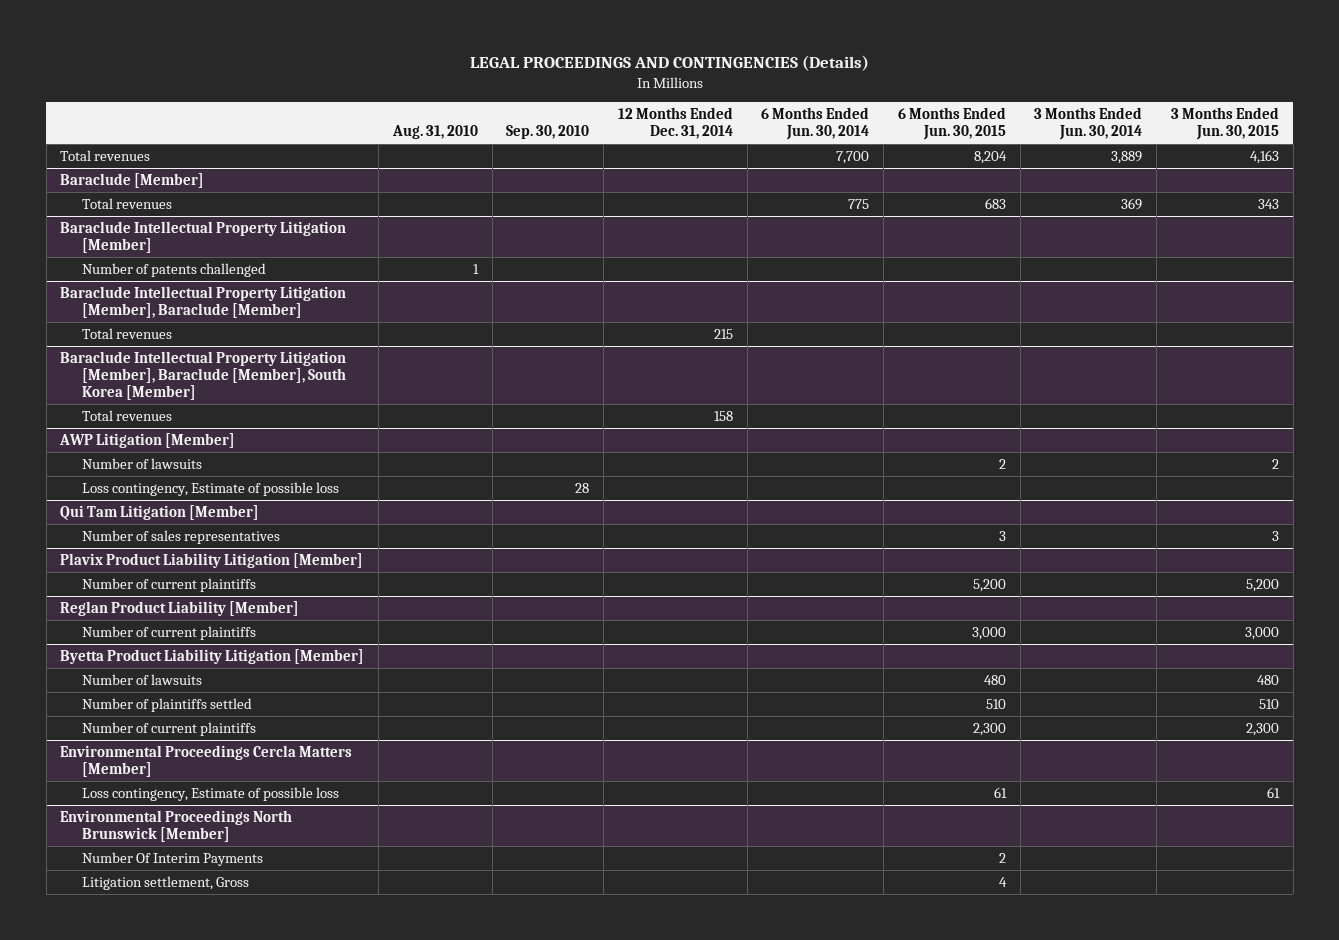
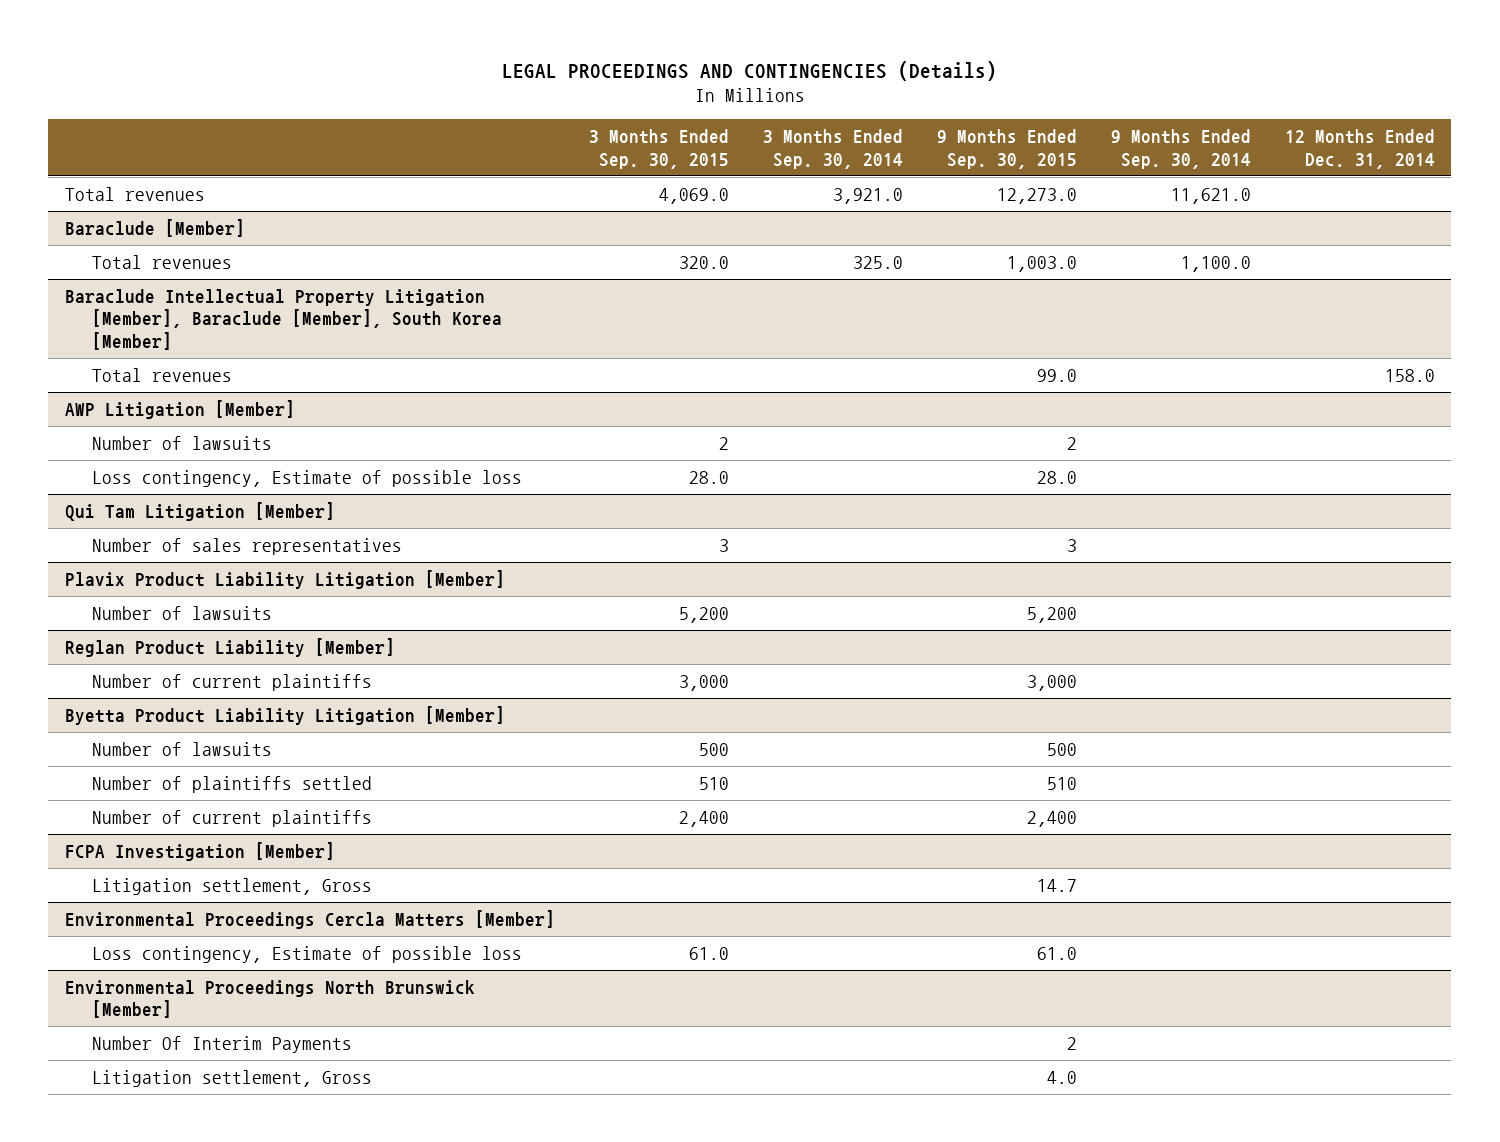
[391,124,478,139] Aug. 31, 2010 -> none
[506,124,590,139] Sep. 30, 2010 -> none
[761,106,870,140] 6 Months Ended Jun. 30, 2014 -> none
[897,106,1006,140] 6 Months Ended Jun. 30, 2015 -> none
[1034,106,1143,140] 3 Months Ended Jun. 30, 2014 -> none
[1170,106,1279,140] 3 Months Ended Jun. 30, 2015 -> none
none -> [588,129,729,169] 3 Months Ended Sep. 30, 2015
none -> [762,129,903,169] 3 Months Ended Sep. 30, 2014
none -> [936,129,1077,169] 9 Months Ended Sep. 30, 2015
none -> [1110,129,1251,169] 9 Months Ended Sep. 30, 2014
[60,221,347,253] Baraclude Intellectual Property Litigation [Member] -> none
[81,263,266,278] Number of patents challenged -> none
[60,286,347,318] Baraclude Intellectual Property Litigation [Member], Baraclude [Member] -> none
[81,328,172,340] Total revenues -> none
[713,411,733,422] 158 -> [1384,368,1435,382] 158.0
[81,578,256,593] Number of current plaintiffs -> none
none -> [92,605,273,620] Number of lawsuits
none -> [65,841,336,861] FCPA Investigation [Member]
none -> [92,877,373,895] Litigation settlement, Gross

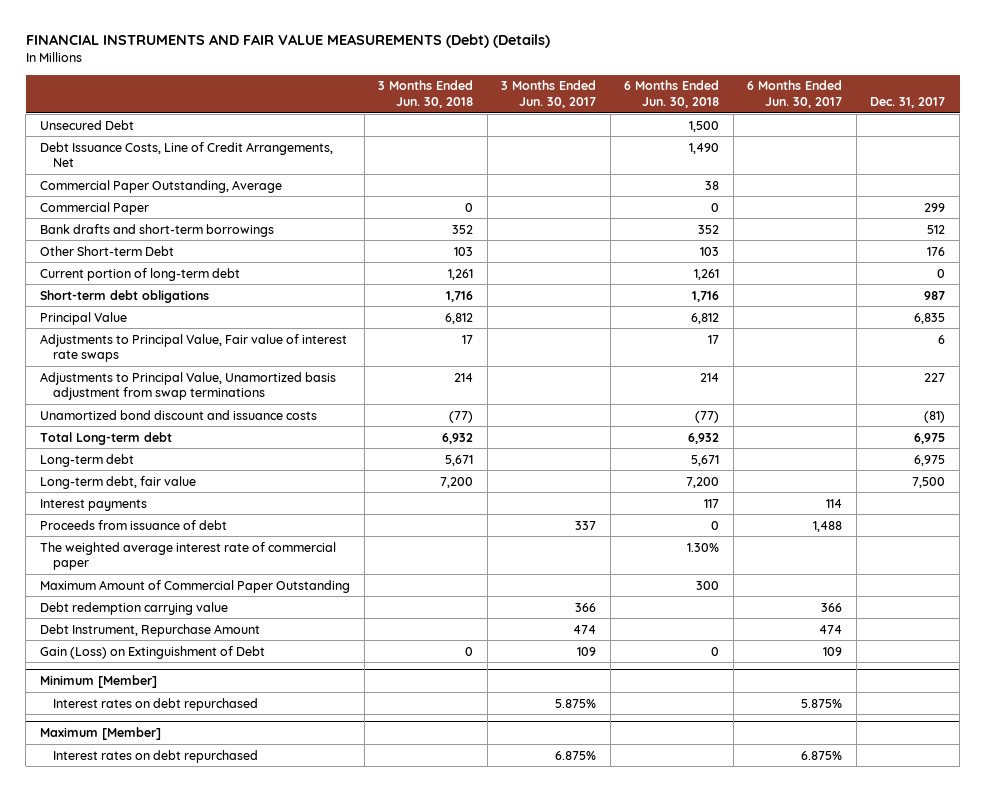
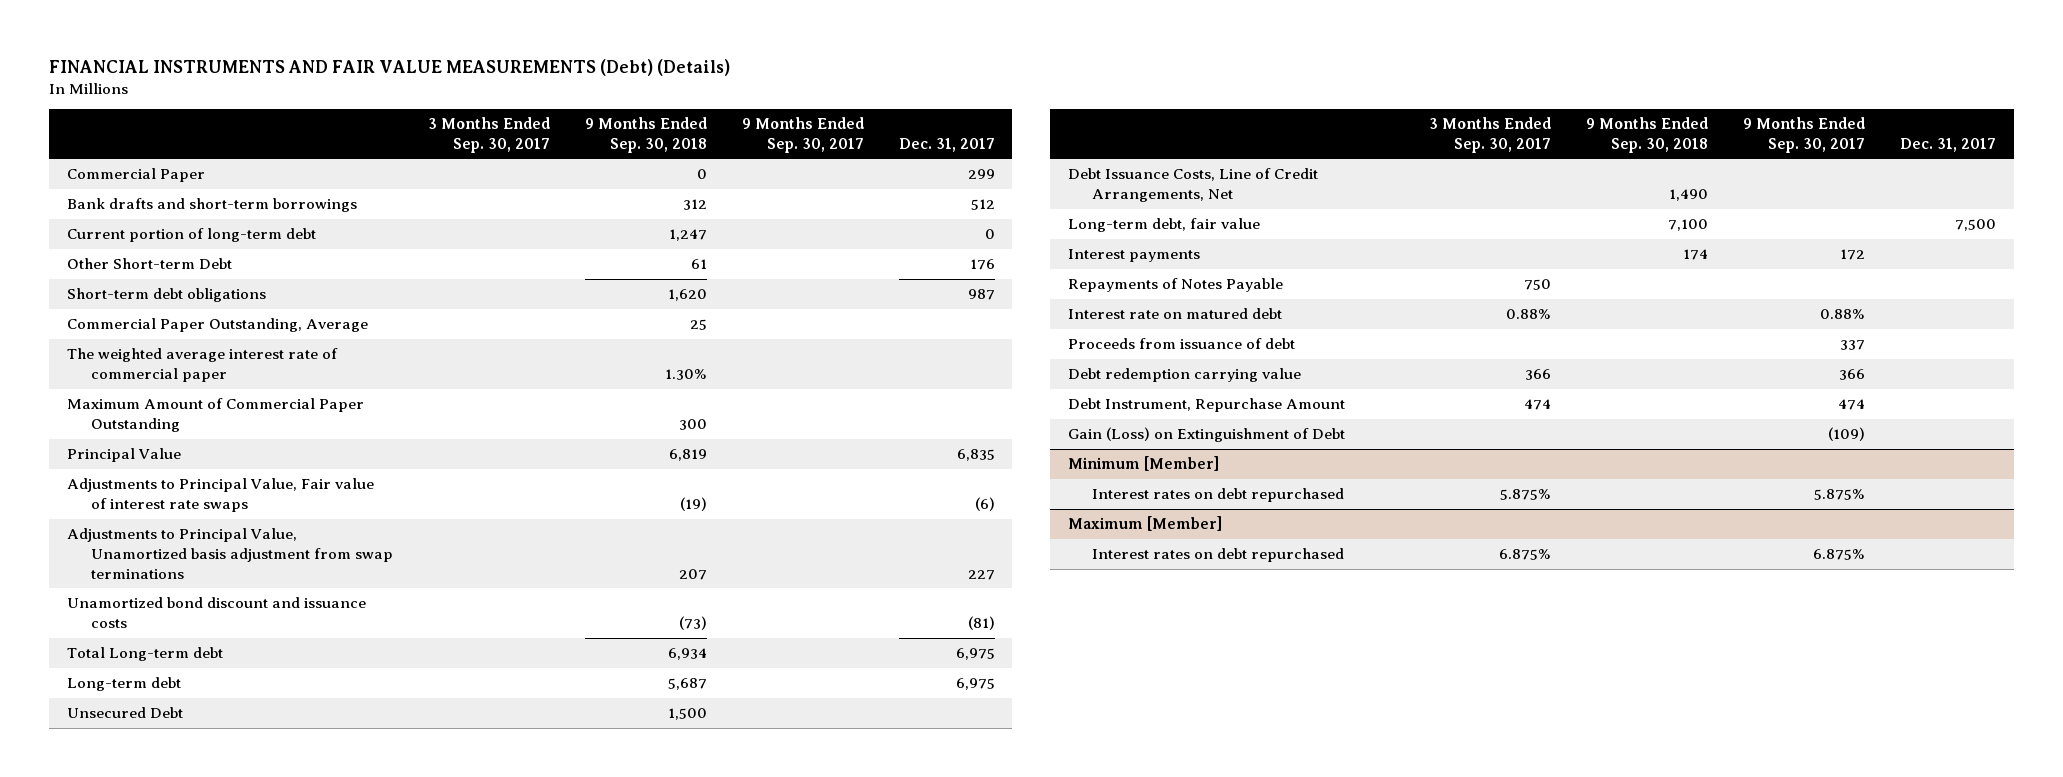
[378,80,474,108] 3 Months Ended Jun. 30, 2018 -> none
[501,80,597,108] 3 Months Ended Jun. 30, 2017 -> none
[624,80,720,108] 6 Months Ended Jun. 30, 2018 -> none
[747,80,843,108] 6 Months Ended Jun. 30, 2017 -> none
none -> [427,117,550,153] 3 Months Ended Sep. 30, 2017
none -> [584,117,707,153] 9 Months Ended Sep. 30, 2018
none -> [741,117,864,153] 9 Months Ended Sep. 30, 2017
[40,245,175,256] Other Short-term Debt -> [66,258,232,270] Other Short-term Debt
[40,179,283,193] Commercial Paper Outstanding, Average -> [66,318,368,333] Commercial Paper Outstanding, Average
[40,541,337,571] The weighted average interest rate of commercial paper -> [66,348,338,382] The weighted average interest rate of commercial paper
[40,579,351,593] Maximum Amount of Commercial Paper Outstanding -> [66,398,364,432] Maximum Amount of Commercial Paper Outstanding
[938,334,946,344] 6 -> [974,496,995,511] (6)
[40,119,135,130] Unsecured Debt -> [66,707,183,719] Unsecured Debt
[40,141,334,168] Debt Issuance Costs, Line of Credit Arrangements, Net -> [1068,168,1319,202] Debt Issuance Costs, Line of Credit Arrangements, Net
none -> [1068,278,1284,293] Repayments of Notes Payable
none -> [1068,308,1283,320] Interest rate on matured debt

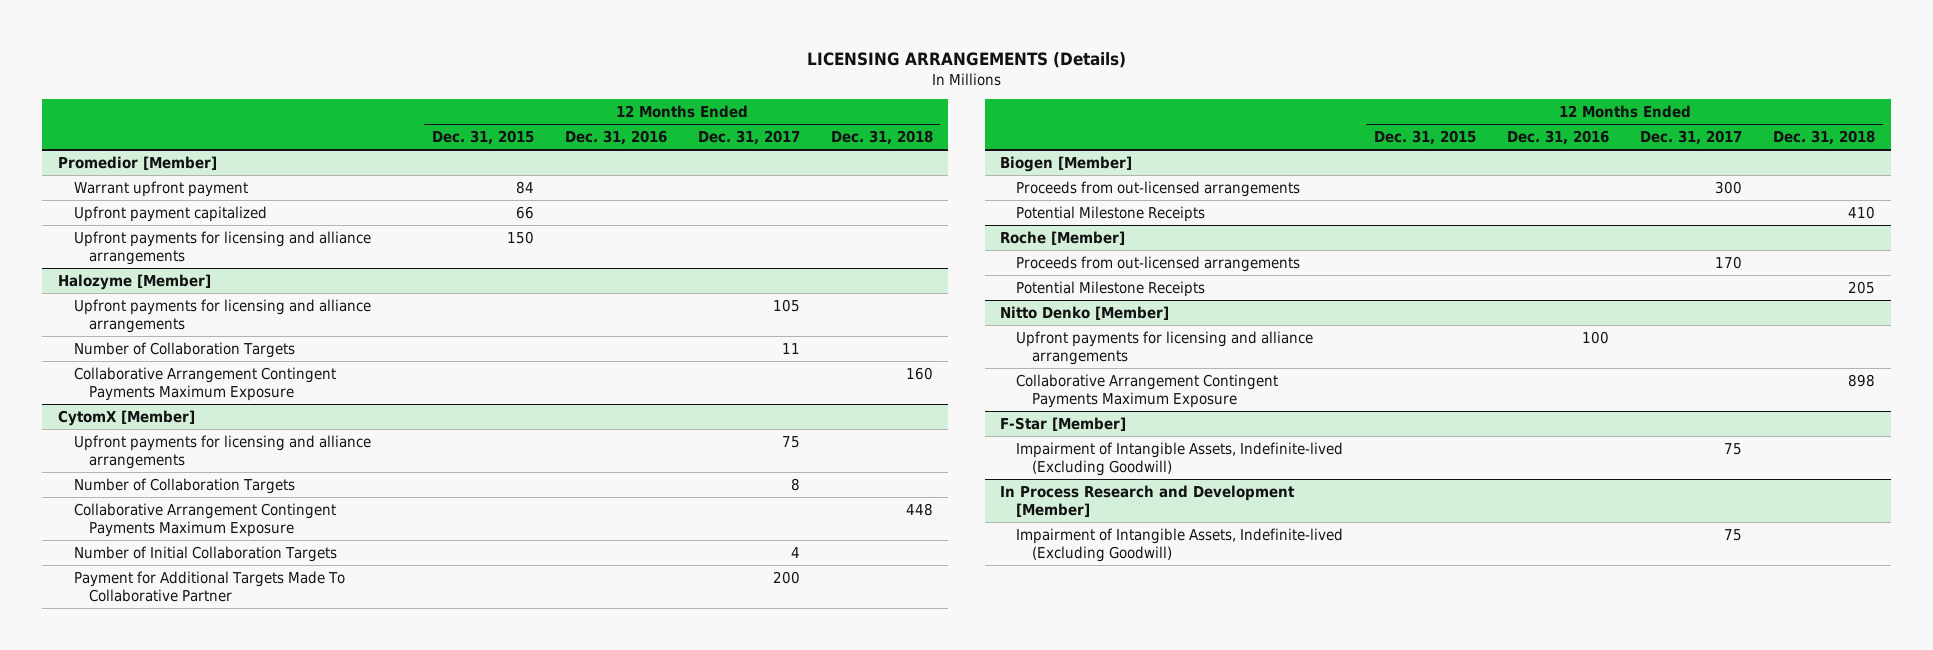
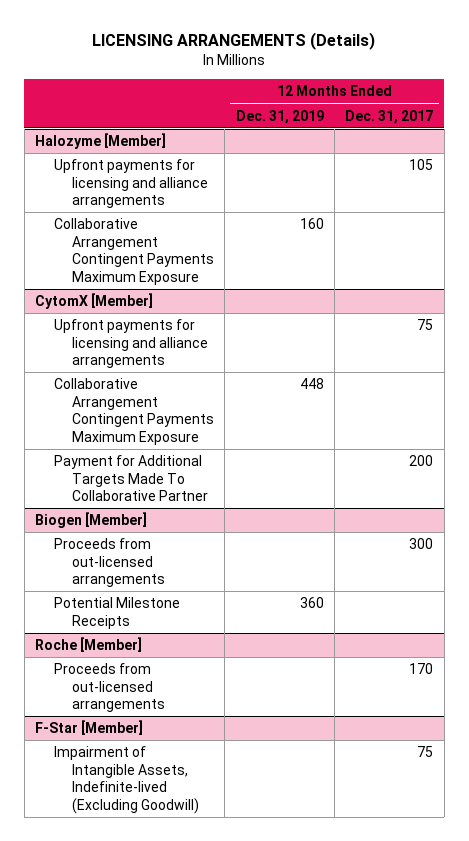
[431,129,534,145] Dec. 31, 2015 -> none
[564,129,667,145] Dec. 31, 2016 -> none
[830,129,933,145] Dec. 31, 2018 -> none
none -> [235,109,324,124] Dec. 31, 2019
[57,155,217,170] Promedior [Member] -> none
[73,180,248,197] Warrant upfront payment -> none
[73,205,267,222] Upfront payment capitalized -> none
[73,230,371,265] Upfront payments for licensing and alliance arrangements -> none
[73,341,295,358] Number of Collaboration Targets -> none
[73,477,295,494] Number of Collaboration Targets -> none
[73,545,337,562] Number of Initial Collaboration Targets -> none
[1016,280,1206,297] Potential Milestone Receipts -> none
[1000,305,1170,320] Nitto Denko [Member] -> none
[1016,330,1314,365] Upfront payments for licensing and alliance arrangements -> none
[1016,373,1279,408] Collaborative Arrangement Contingent Payments Maximum Exposure -> none
[1000,484,1296,517] In Process Research and Development [Member] -> none
[1016,527,1344,562] Impairment of Intangible Assets, Indefinite-lived (Excluding Goodwill) -> none

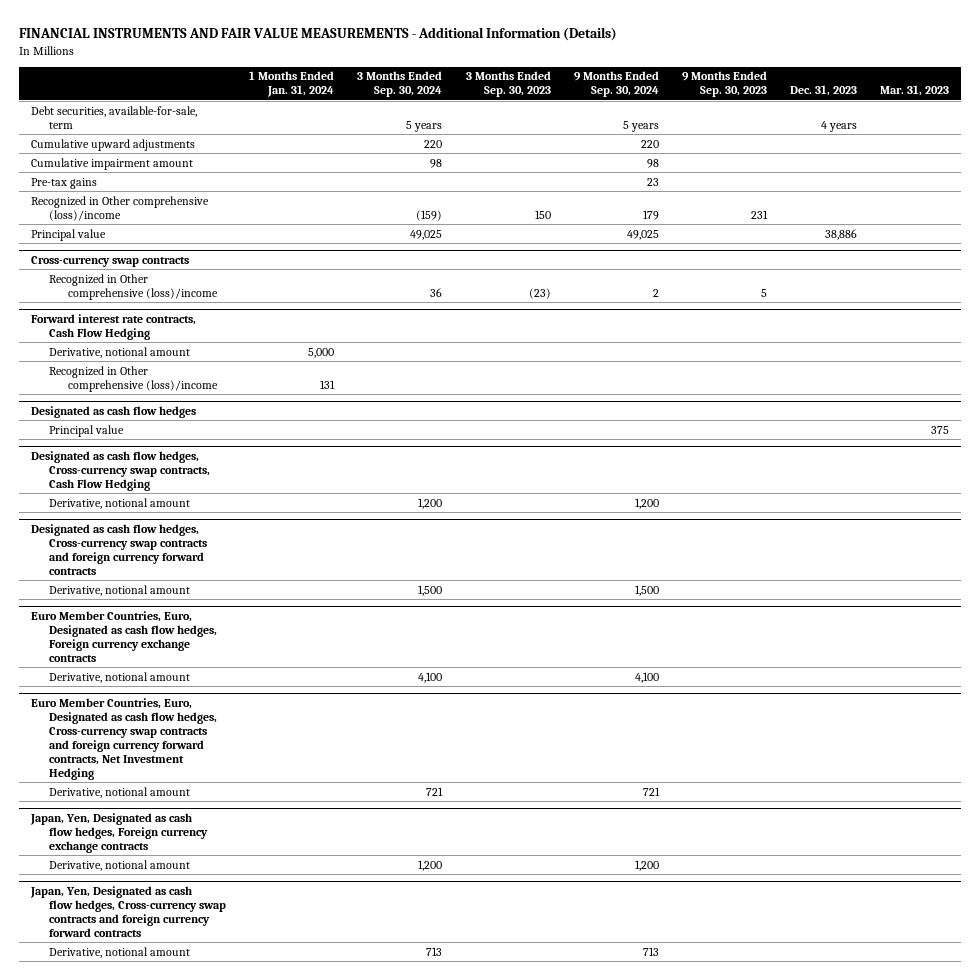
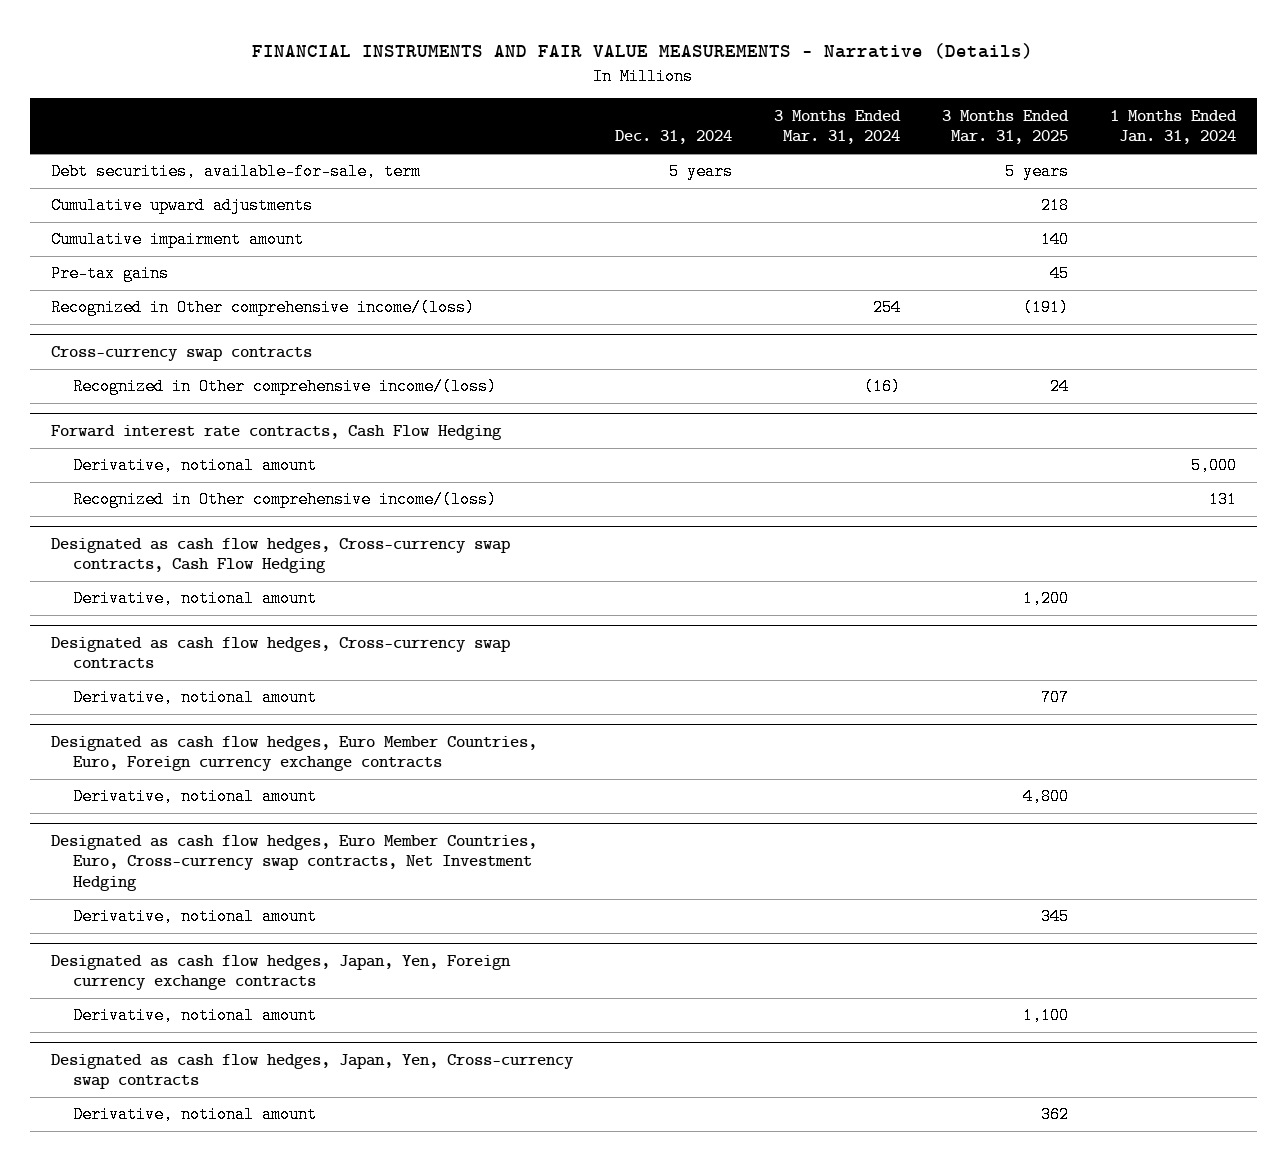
[19,26,618,41] FINANCIAL INSTRUMENTS AND FAIR VALUE MEASUREMENTS - Additional Information (Details) -> [252,43,1034,60] FINANCIAL INSTRUMENTS AND FAIR VALUE MEASUREMENTS - Narrative (Details)
[357,71,443,98] 3 Months Ended Sep. 30, 2024 -> none
[465,71,551,98] 3 Months Ended Sep. 30, 2023 -> none
[573,71,659,98] 9 Months Ended Sep. 30, 2024 -> none
[682,71,768,98] 9 Months Ended Sep. 30, 2023 -> none
[790,85,858,97] Dec. 31, 2023 -> none
[880,85,950,97] Mar. 31, 2023 -> none
none -> [614,130,732,145] Dec. 31, 2024
none -> [773,109,901,145] 3 Months Ended Mar. 31, 2024
none -> [941,109,1069,145] 3 Months Ended Mar. 31, 2025
[30,228,106,241] Principal value -> none
[30,195,209,221] Recognized in Other comprehensive (loss)/income -> [50,299,475,317] Recognized in Other comprehensive income/(loss)
[49,273,218,300] Recognized in Other comprehensive (loss)/income -> [73,378,498,396] Recognized in Other comprehensive income/(loss)
[30,405,196,418] Designated as cash flow hedges -> none
[49,424,125,437] Principal value -> none
[49,365,218,392] Recognized in Other comprehensive (loss)/income -> [73,491,498,509] Recognized in Other comprehensive income/(loss)
[30,523,208,575] Designated as cash flow hedges, Cross-currency swap contracts and foreign currency forward contracts -> [50,636,510,670] Designated as cash flow hedges, Cross-currency swap contracts
[30,610,218,662] Euro Member Countries, Euro, Designated as cash flow hedges, Foreign currency exchange contracts -> [50,735,537,772] Designated as cash flow hedges, Euro Member Countries, Euro, Foreign currency exchange contracts
[30,697,218,781] Euro Member Countries, Euro, Designated as cash flow hedges, Cross-currency swap contracts and foreign currency forward contracts, Net Investment Hedging -> [50,834,537,891] Designated as cash flow hedges, Euro Member Countries, Euro, Cross-currency swap contracts, Net Investment Hedging
[29,812,209,853] Japan, Yen, Designated as cash flow hedges, Foreign currency exchange contracts -> [50,954,511,991] Designated as cash flow hedges, Japan, Yen, Foreign currency exchange contracts
[29,885,227,937] Japan, Yen, Designated as cash flow hedges, Cross-currency swap contracts and foreign currency forward contracts -> [50,1053,574,1090] Designated as cash flow hedges, Japan, Yen, Cross-currency swap contracts

